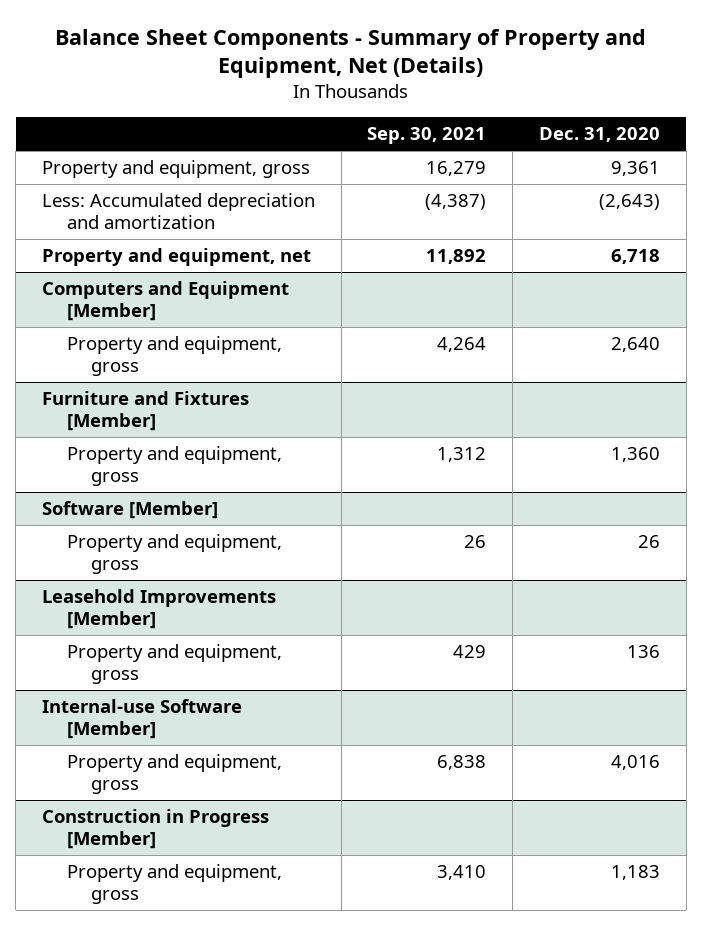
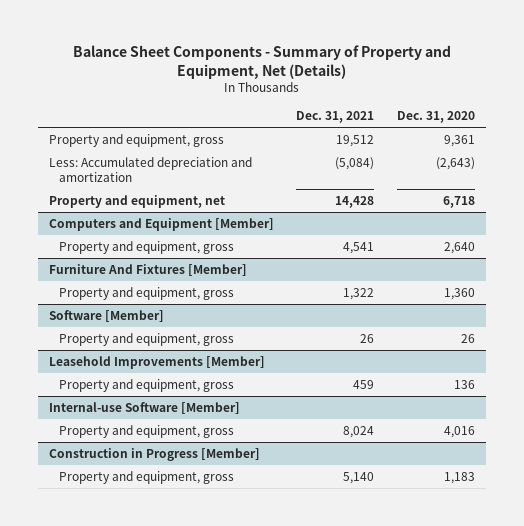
[367,127,487,145] Sep. 30, 2021 -> none
none -> [296,111,375,124] Dec. 31, 2021
[41,391,249,431] Furniture and Fixtures [Member] -> [49,263,248,276] Furniture And Fixtures [Member]

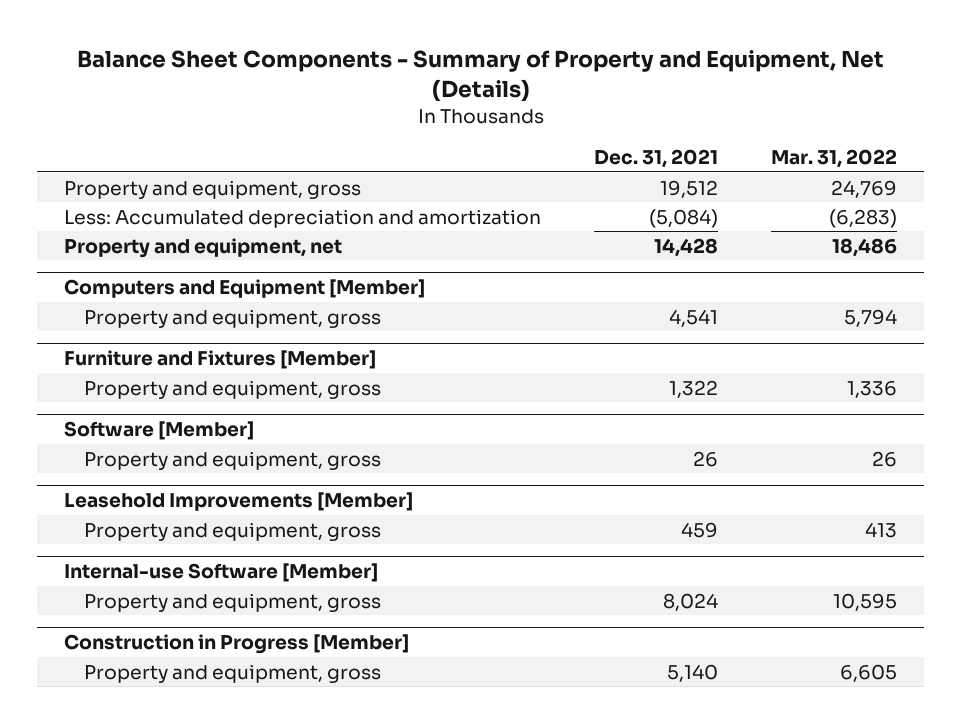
[396,111,475,124] Dec. 31, 2020 -> none
none -> [771,149,898,169] Mar. 31, 2022
[49,263,248,276] Furniture And Fixtures [Member] -> [63,350,376,370] Furniture and Fixtures [Member]

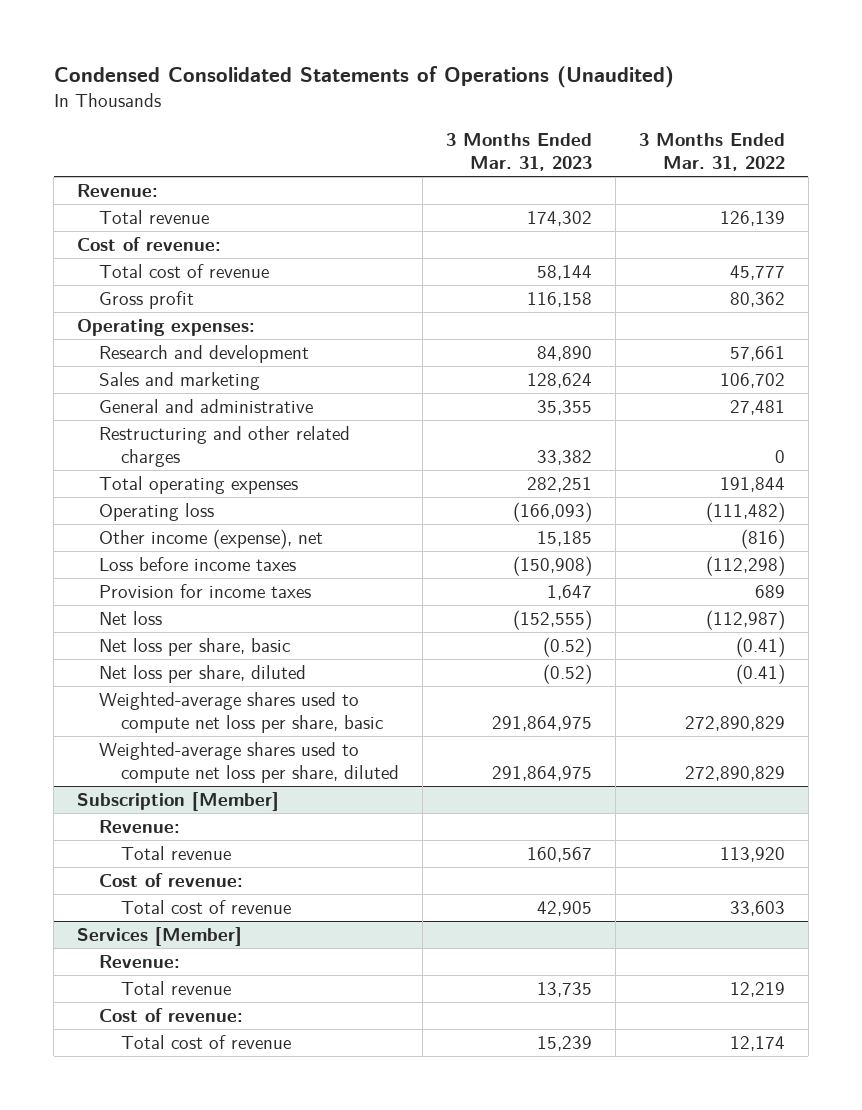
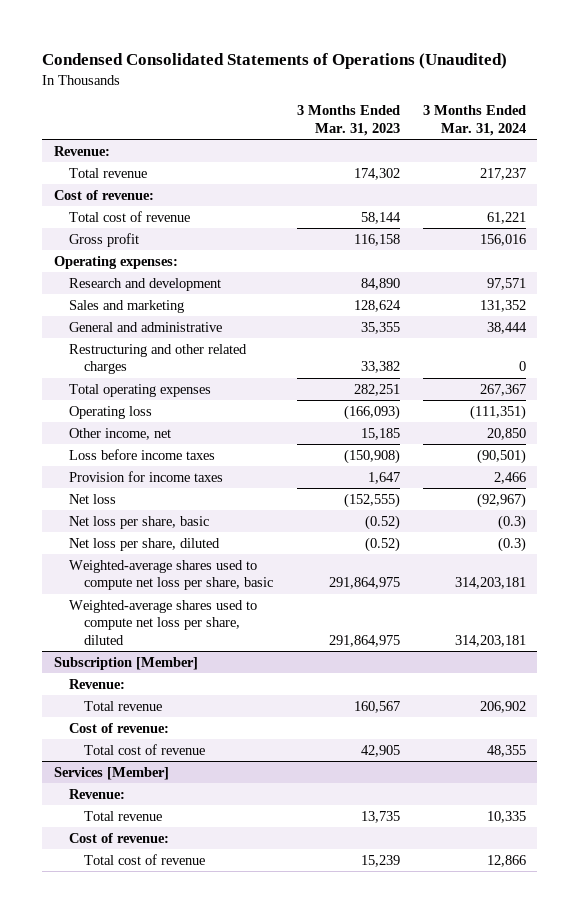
[638,132,785,171] 3 Months Ended Mar. 31, 2022 -> none
none -> [422,105,526,136] 3 Months Ended Mar. 31, 2024
[99,529,324,550] Other income (expense), net -> [69,427,172,440] Other income, net

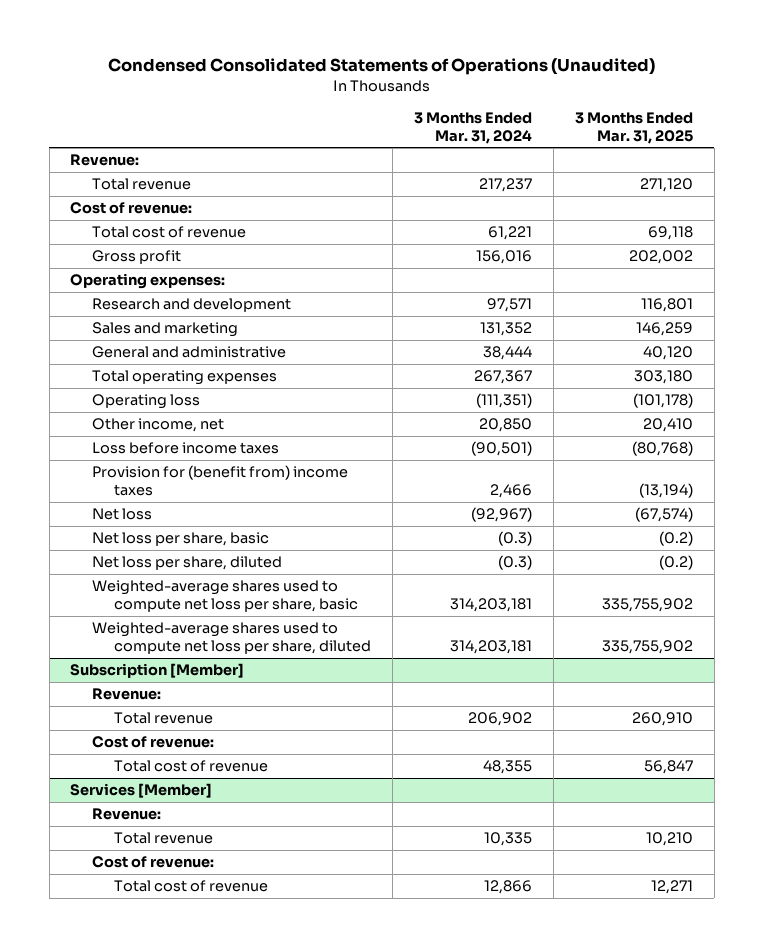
[296,105,400,136] 3 Months Ended Mar. 31, 2023 -> none
none -> [574,111,693,144] 3 Months Ended Mar. 31, 2025
[69,343,248,375] Restructuring and other related charges -> none
[69,470,224,482] Provision for income taxes -> [92,465,349,497] Provision for (benefit from) income taxes

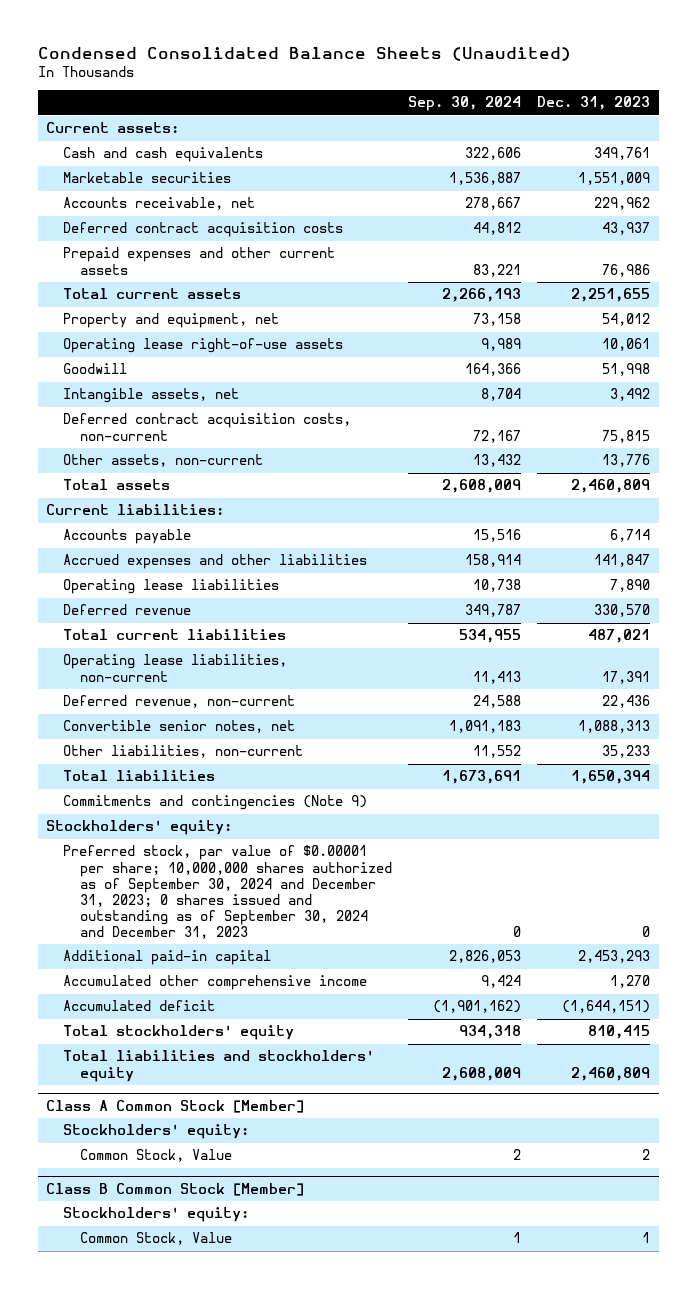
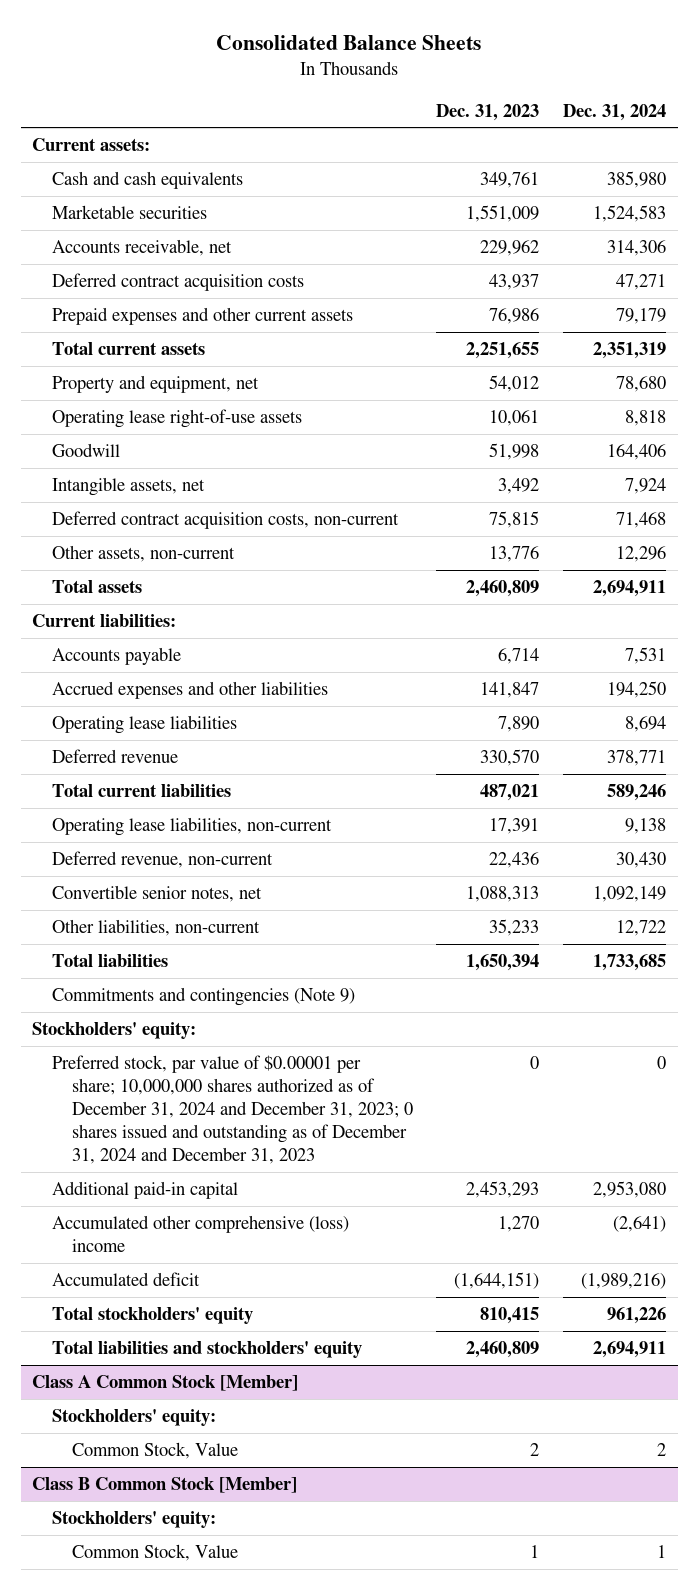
[37,46,571,61] Condensed Consolidated Balance Sheets (Unaudited) -> [216,34,482,50] Consolidated Balance Sheets
[407,96,521,112] Sep. 30, 2024 -> none
none -> [562,103,666,121] Dec. 31, 2024
[62,845,392,939] Preferred stock, par value of $0.00001 per share; 10,000,000 shares authorized as of September 30, 2024 and December 31, 2023; 0 shares issued and outstanding as of September 30, 2024 and December 31, 2023 -> [52,1055,413,1164] Preferred stock, par value of $0.00001 per share; 10,000,000 shares authorized as of December 31, 2024 and December 31, 2023; 0 shares issued and outstanding as of December 31, 2024 and December 31, 2023
[62,975,367,991] Accumulated other comprehensive income -> [52,1215,350,1253] Accumulated other comprehensive (loss) income

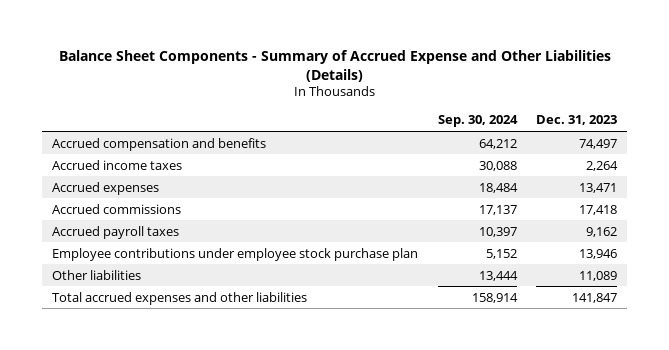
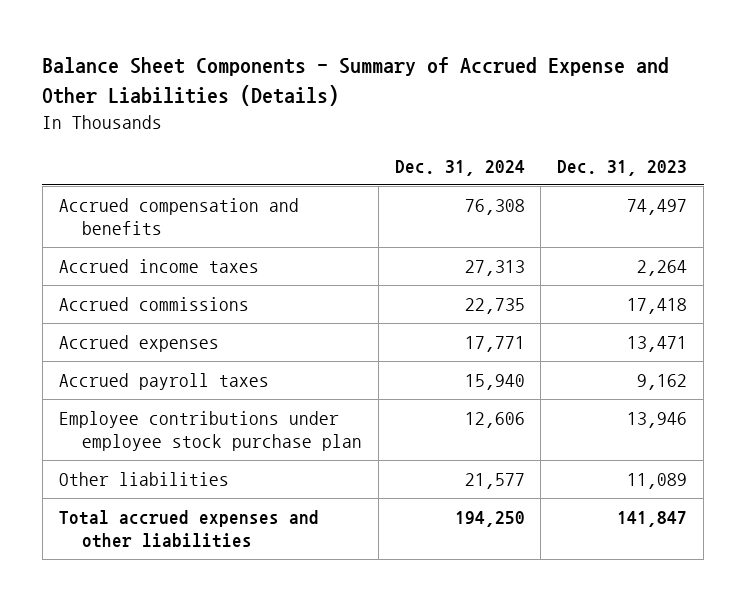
[437,115,518,128] Sep. 30, 2024 -> none
none -> [394,159,525,176] Dec. 31, 2024
[51,181,159,195] Accrued expenses -> [58,335,219,353] Accrued expenses

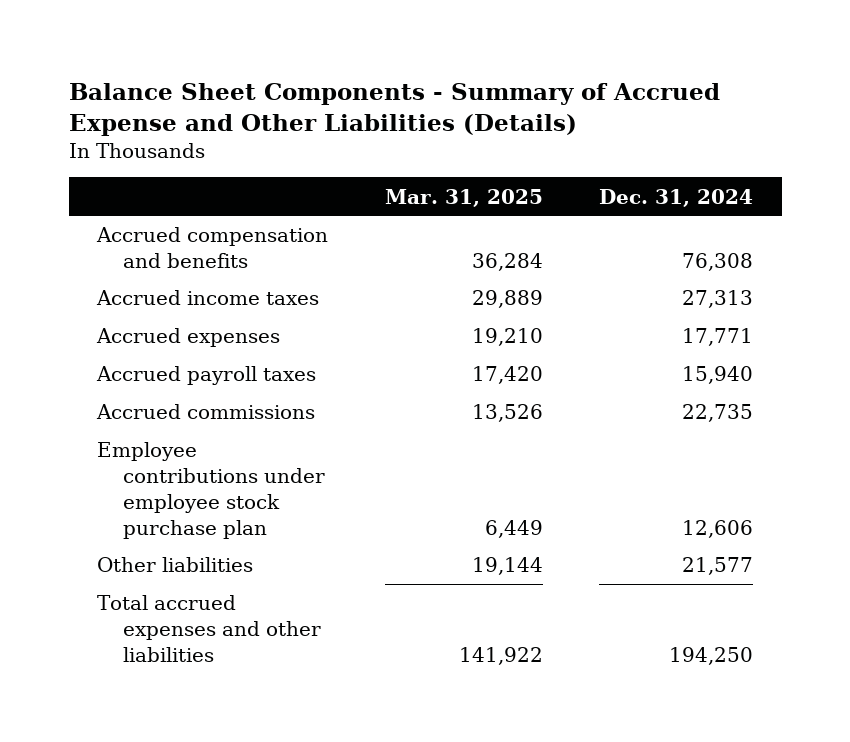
[557,159,688,176] Dec. 31, 2023 -> none
none -> [384,188,543,207] Mar. 31, 2025
[58,297,249,312] Accrued commissions -> [95,404,315,420] Accrued commissions

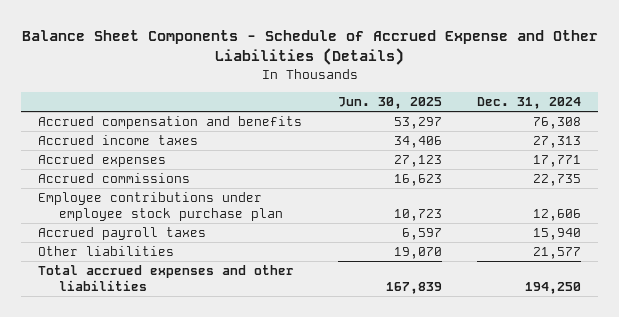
[68,82,720,136] Balance Sheet Components - Summary of Accrued Expense and Other Liabilities (Details) -> [21,30,598,66] Balance Sheet Components - Schedule of Accrued Expense and Other Liabilities (Details)
[384,188,543,207] Mar. 31, 2025 -> none
none -> [337,97,442,110] Jun. 30, 2025
[95,366,316,386] Accrued payroll taxes -> [38,227,207,241] Accrued payroll taxes

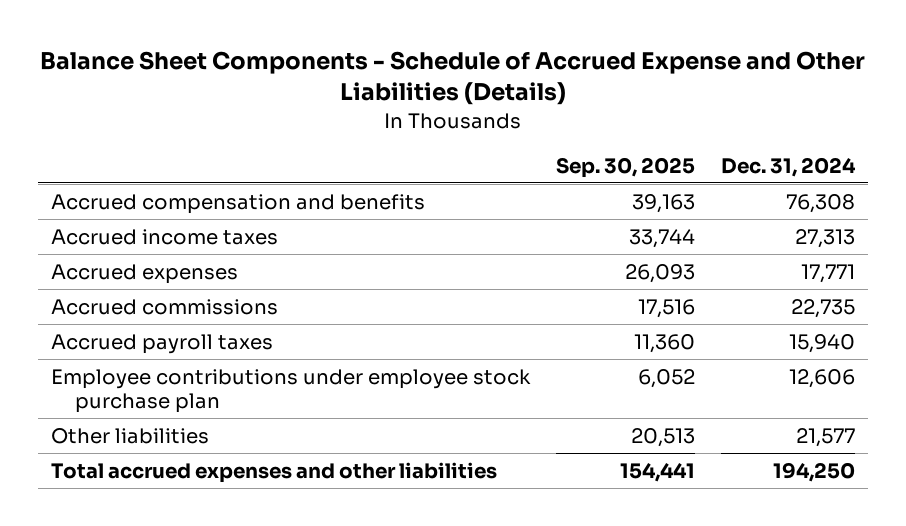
[337,97,442,110] Jun. 30, 2025 -> none
none -> [556,156,696,178] Sep. 30, 2025
[38,192,283,221] Employee contributions under employee stock purchase plan -> [50,368,531,413] Employee contributions under employee stock purchase plan

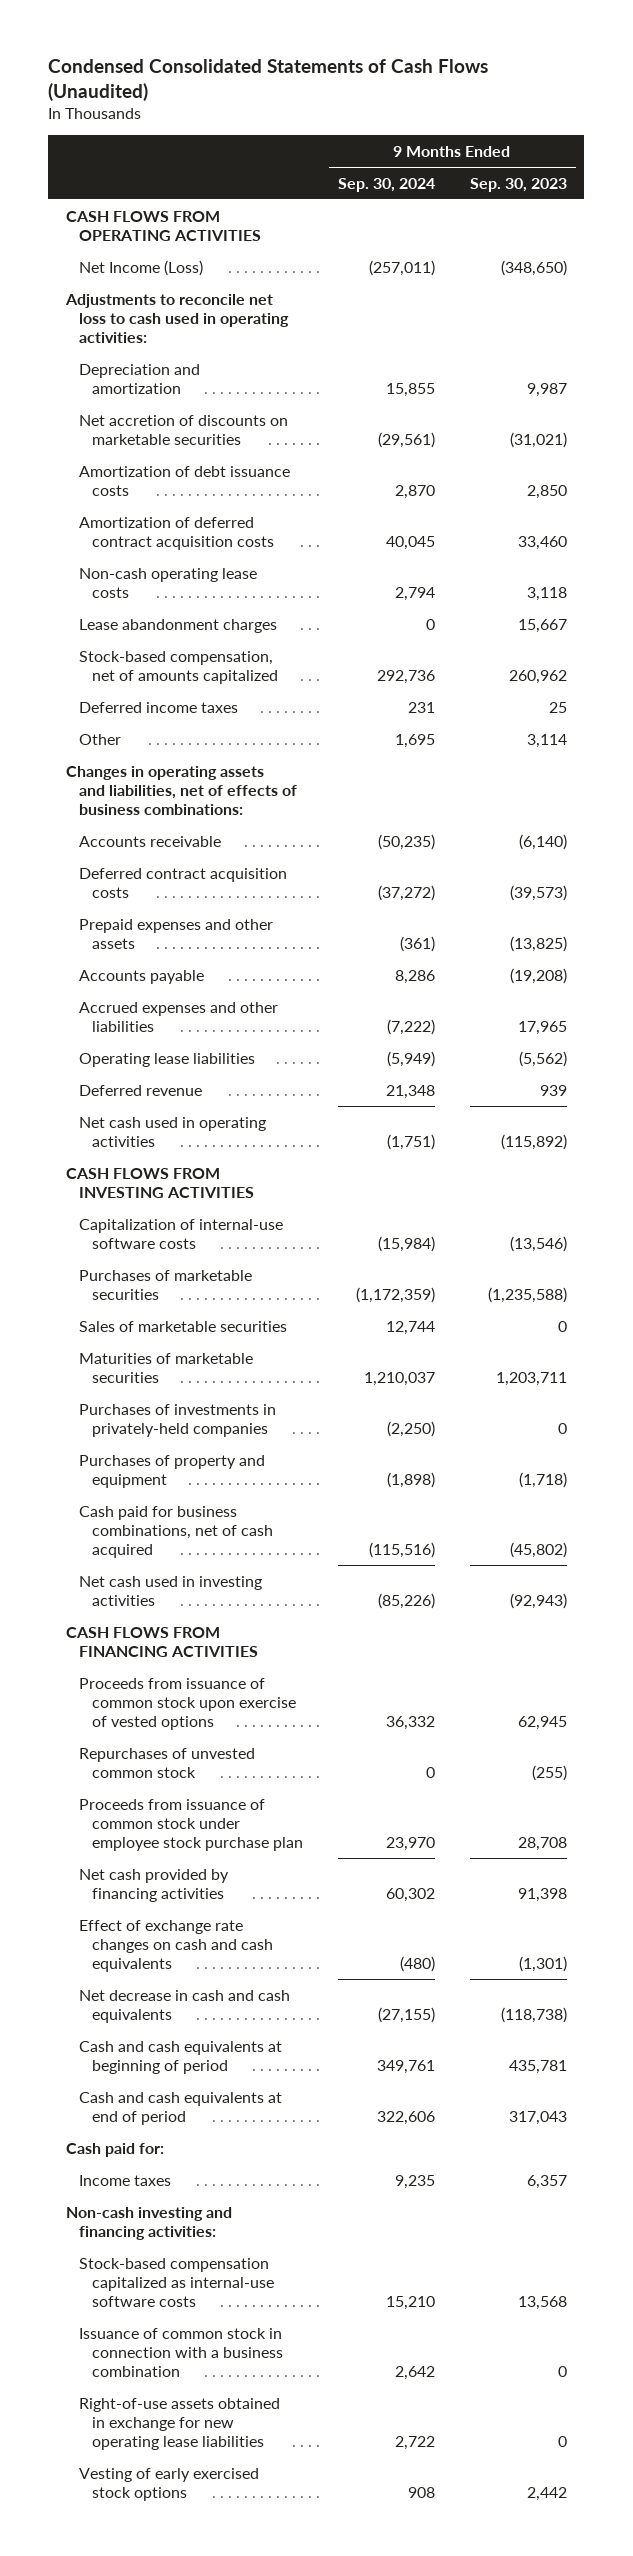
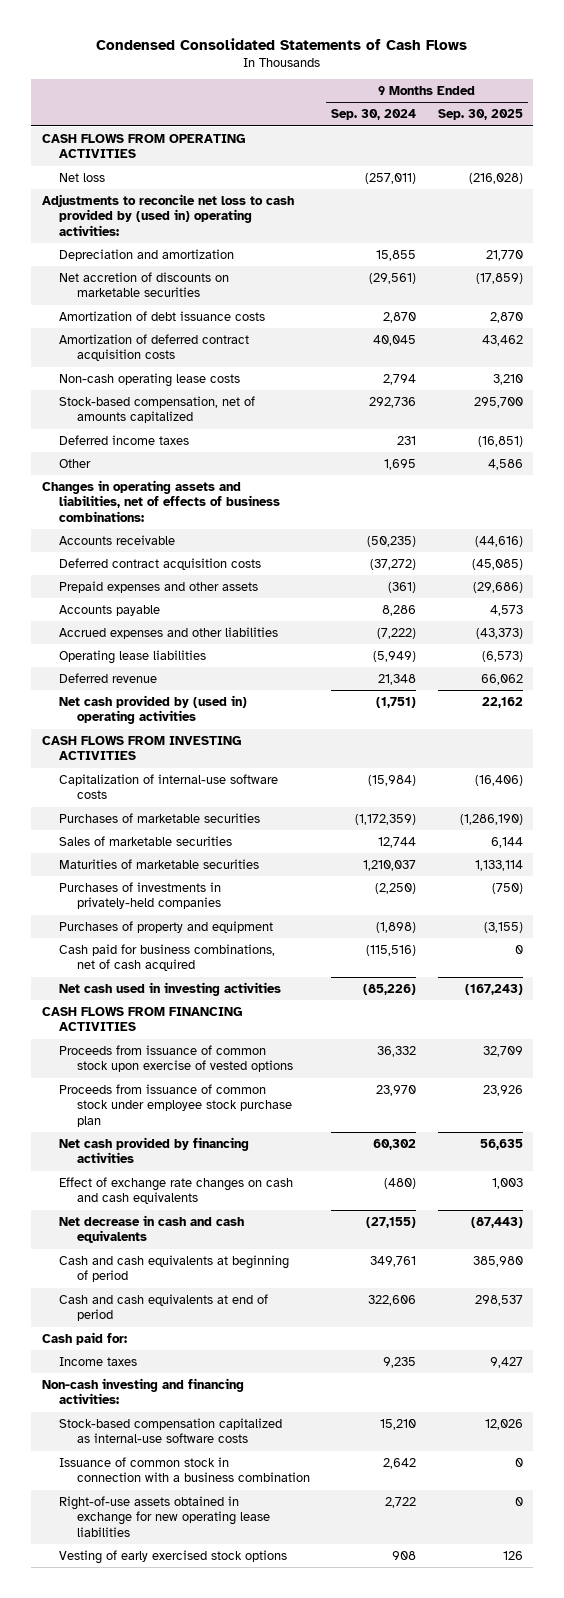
[48,58,489,101] Condensed Consolidated Statements of Cash Flows (Unaudited) -> [96,38,468,51] Condensed Consolidated Statements of Cash Flows
[469,177,567,192] Sep. 30, 2023 -> none
none -> [437,109,523,121] Sep. 30, 2025
[78,259,203,276] Net Income (Loss) -> [59,172,106,182] Net loss
[64,293,289,344] Adjustments to reconcile net loss to cash used in operating activities: -> [41,193,294,236] Adjustments to reconcile net loss to cash provided by (used in) operating activities:
[78,618,277,633] Lease abandonment charges -> none
[78,1116,266,1147] Net cash used in operating activities -> [59,694,248,725] Net cash provided by (used in) operating activities
[78,1747,255,1778] Repurchases of unvested common stock -> none

